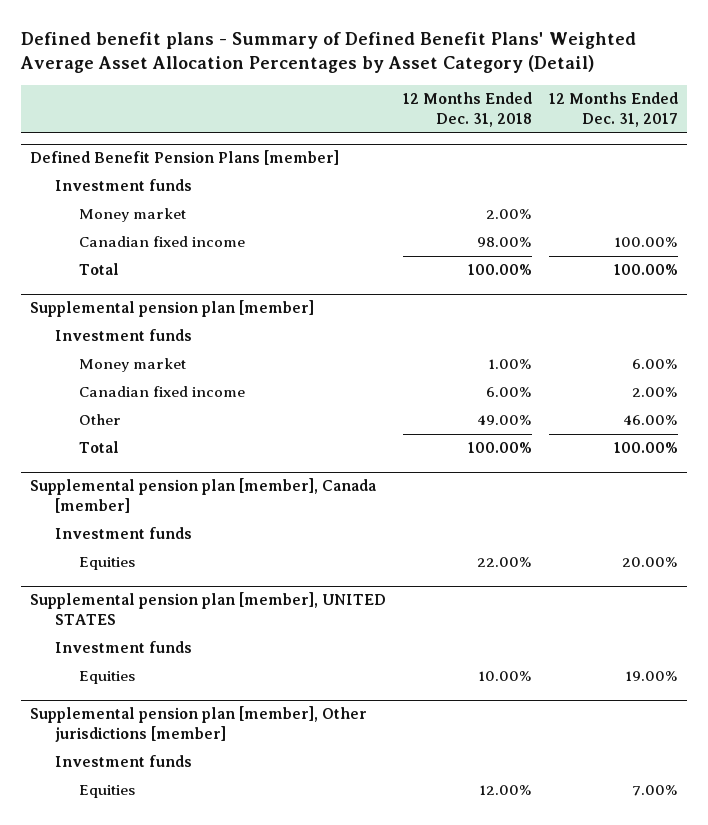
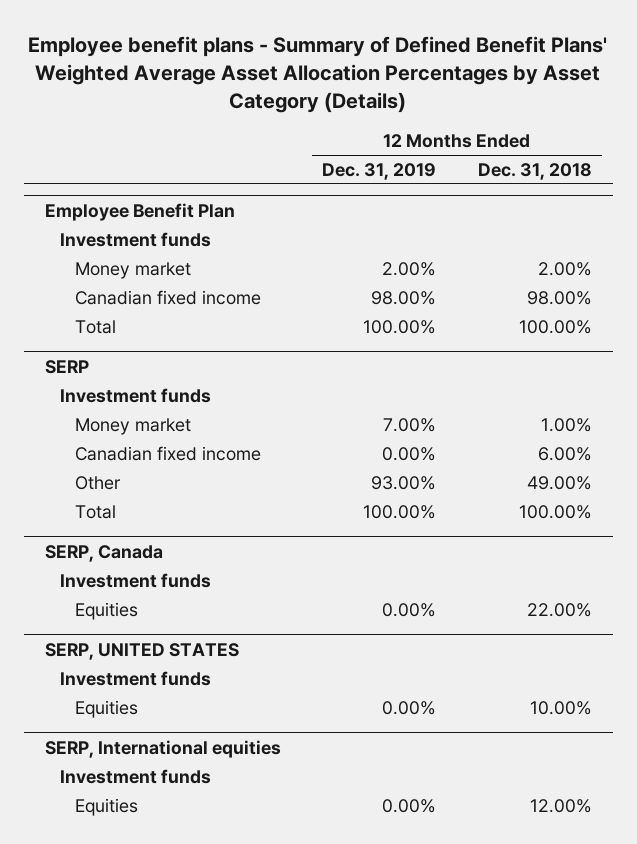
[19,32,636,74] Defined benefit plans - Summary of Defined Benefit Plans' Weighted Average Asset Allocation Percentages by Asset Category (Detail) -> [28,36,608,114] Employee benefit plans - Summary of Defined Benefit Plans' Weighted Average Asset Allocation Percentages by Asset Category (Details)
[549,92,679,128] 12 Months Ended Dec. 31, 2017 -> none
none -> [322,162,437,180] Dec. 31, 2019
[29,150,339,166] Defined Benefit Pension Plans [member] -> [44,202,235,221] Employee Benefit Plan
[29,300,314,318] Supplemental pension plan [member] -> [44,359,89,374] SERP
[29,478,376,514] Supplemental pension plan [member], Canada [member] -> none
none -> [44,544,163,562] SERP, Canada
[29,592,386,626] Supplemental pension plan [member], UNITED STATES -> none
none -> [44,642,239,660] SERP, UNITED STATES
[29,706,367,743] Supplemental pension plan [member], Other jurisdictions [member] -> none
none -> [44,739,281,758] SERP, International equities

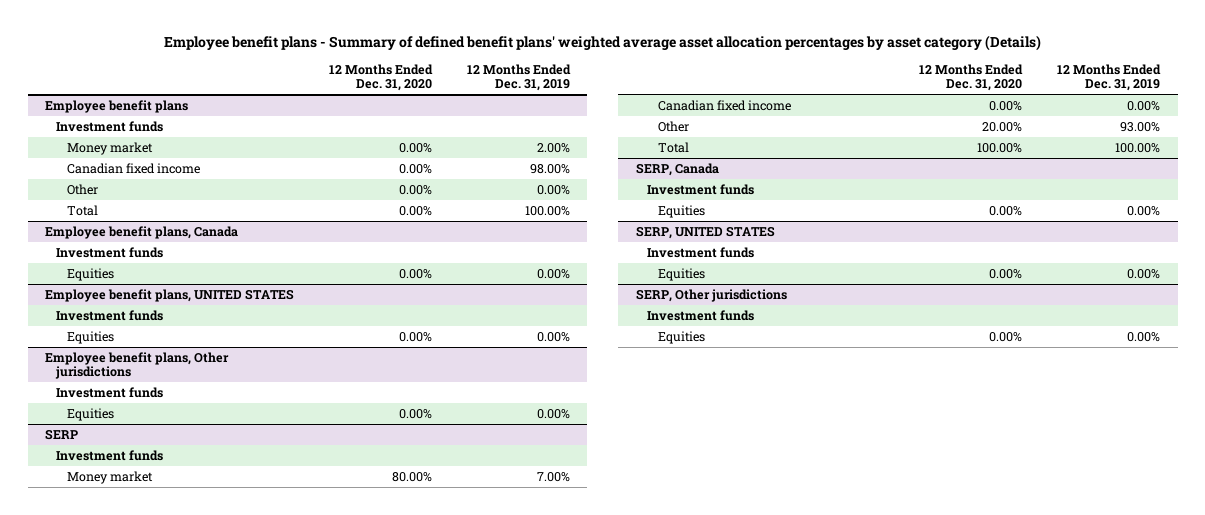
[28,36,608,114] Employee benefit plans - Summary of Defined Benefit Plans' Weighted Average Asset Allocation Percentages by Asset Category (Details) -> [163,34,1041,51] Employee benefit plans - Summary of defined benefit plans' weighted average asset allocation percentages by asset category (Details)
[477,162,592,180] Dec. 31, 2018 -> none
none -> [328,63,433,92] 12 Months Ended Dec. 31, 2020
[44,202,235,221] Employee Benefit Plan -> [45,99,189,113] Employee benefit plans
none -> [67,183,99,195] Other
none -> [45,225,239,239] Employee benefit plans, Canada
none -> [56,246,164,258] Investment funds
none -> [67,267,115,281] Equities
none -> [45,288,295,302] Employee benefit plans, UNITED STATES
none -> [56,309,164,321] Investment funds
none -> [67,330,115,344] Equities
none -> [45,351,230,380] Employee benefit plans, Other jurisdictions
none -> [56,386,164,398] Investment funds
none -> [67,407,115,421] Equities
[44,739,281,758] SERP, International equities -> none
none -> [635,288,787,302] SERP, Other jurisdictions

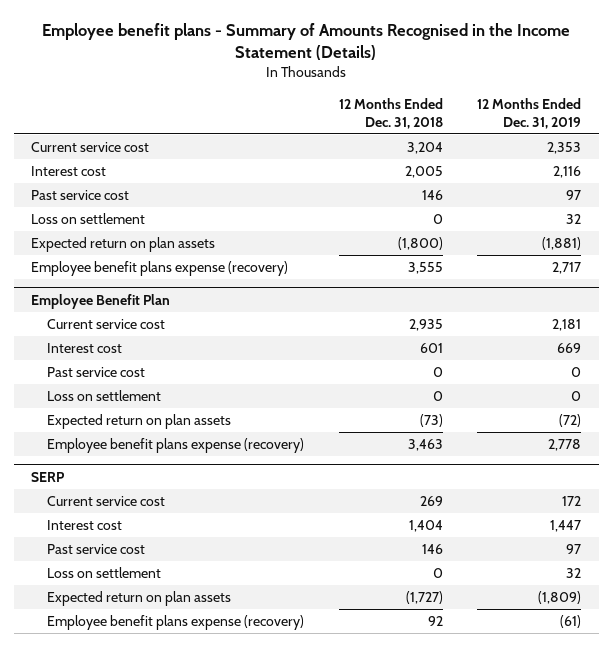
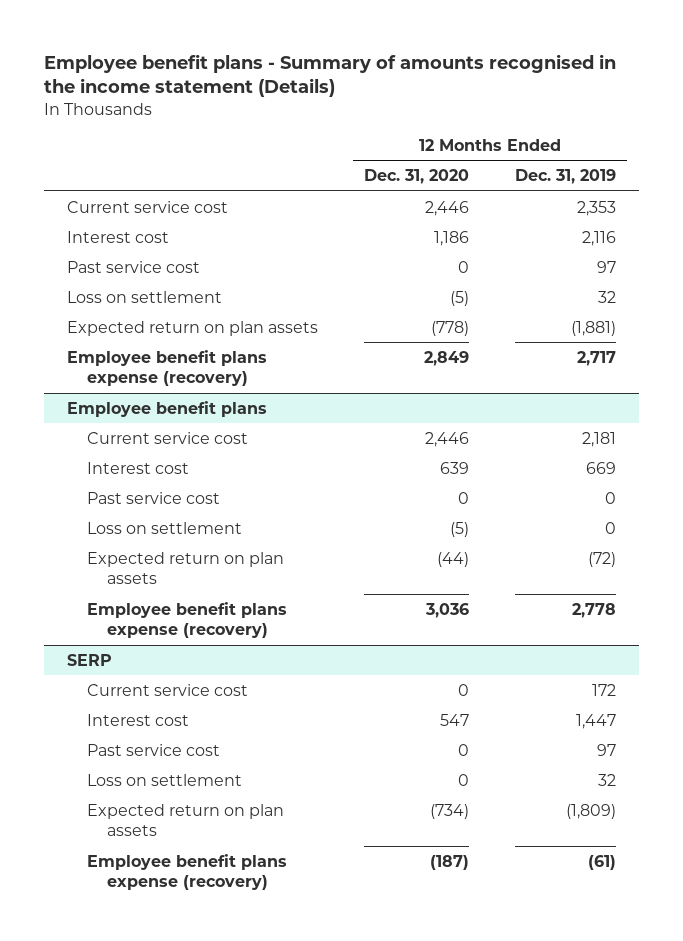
[42,23,571,61] Employee benefit plans - Summary of Amounts Recognised in the Income Statement (Details) -> [44,53,617,98] Employee benefit plans - Summary of amounts recognised in the income statement (Details)
[338,97,443,129] 12 Months Ended Dec. 31, 2018 -> none
none -> [363,169,469,185] Dec. 31, 2020
[31,293,171,309] Employee Benefit Plan -> [67,400,268,417] Employee benefit plans

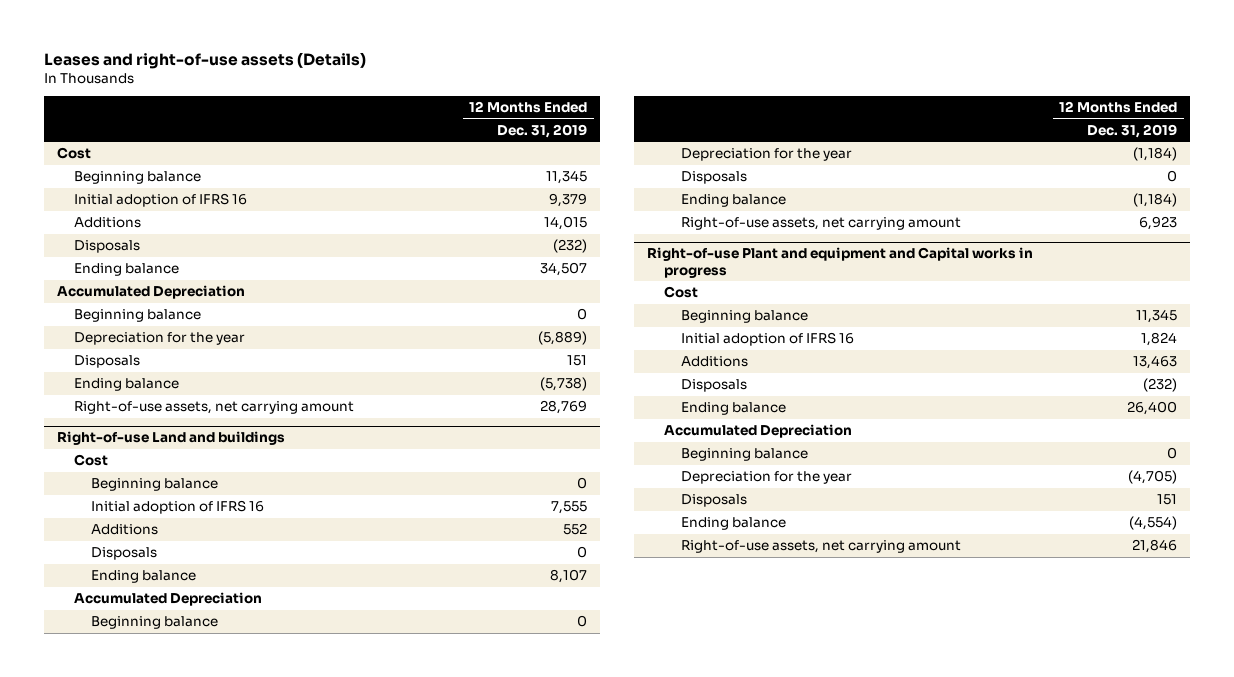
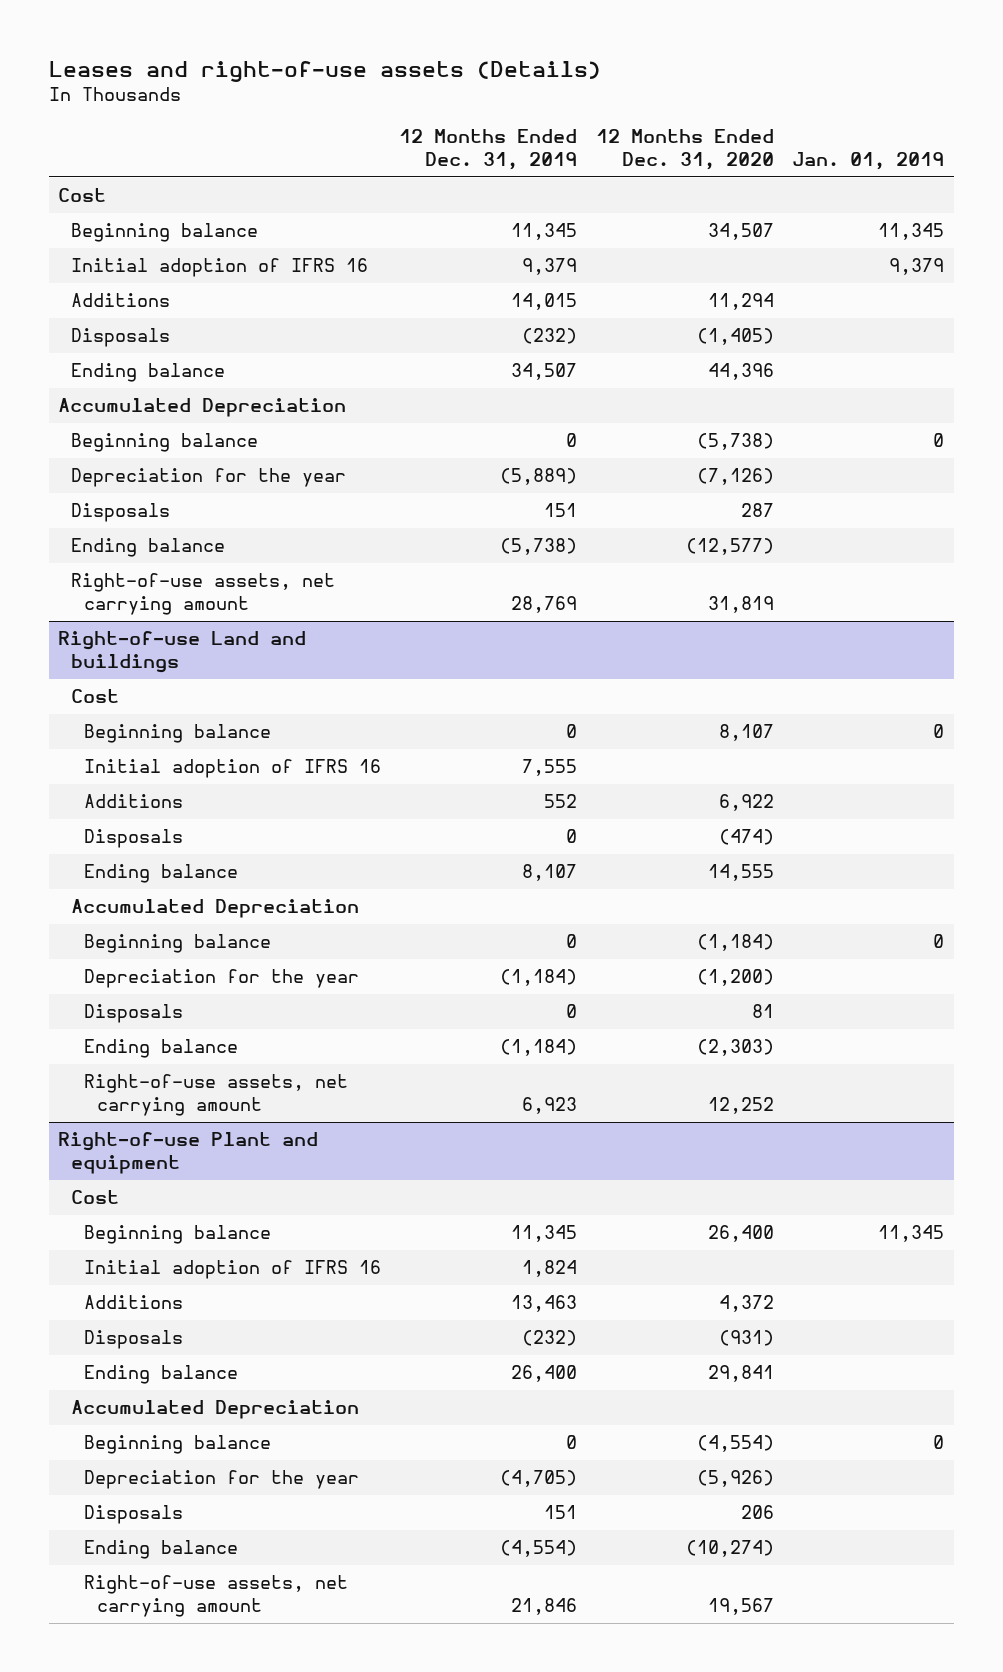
none -> [595,128,774,170] 12 Months Ended Dec. 31, 2020
none -> [792,151,945,170] Jan. 01, 2019
[646,247,1033,279] Right-of-use Plant and equipment and Capital works in progress -> [58,1132,319,1175] Right-of-use Plant and equipment

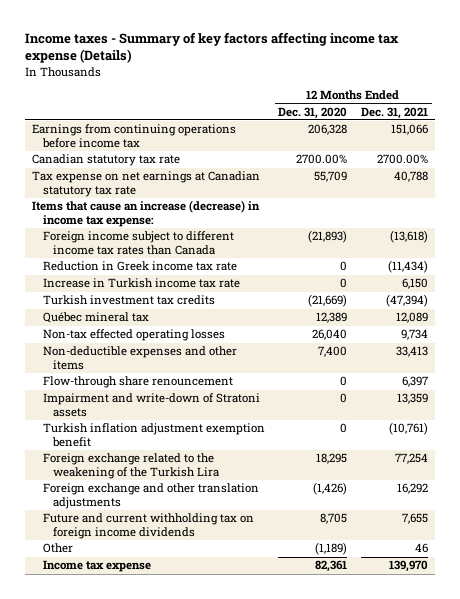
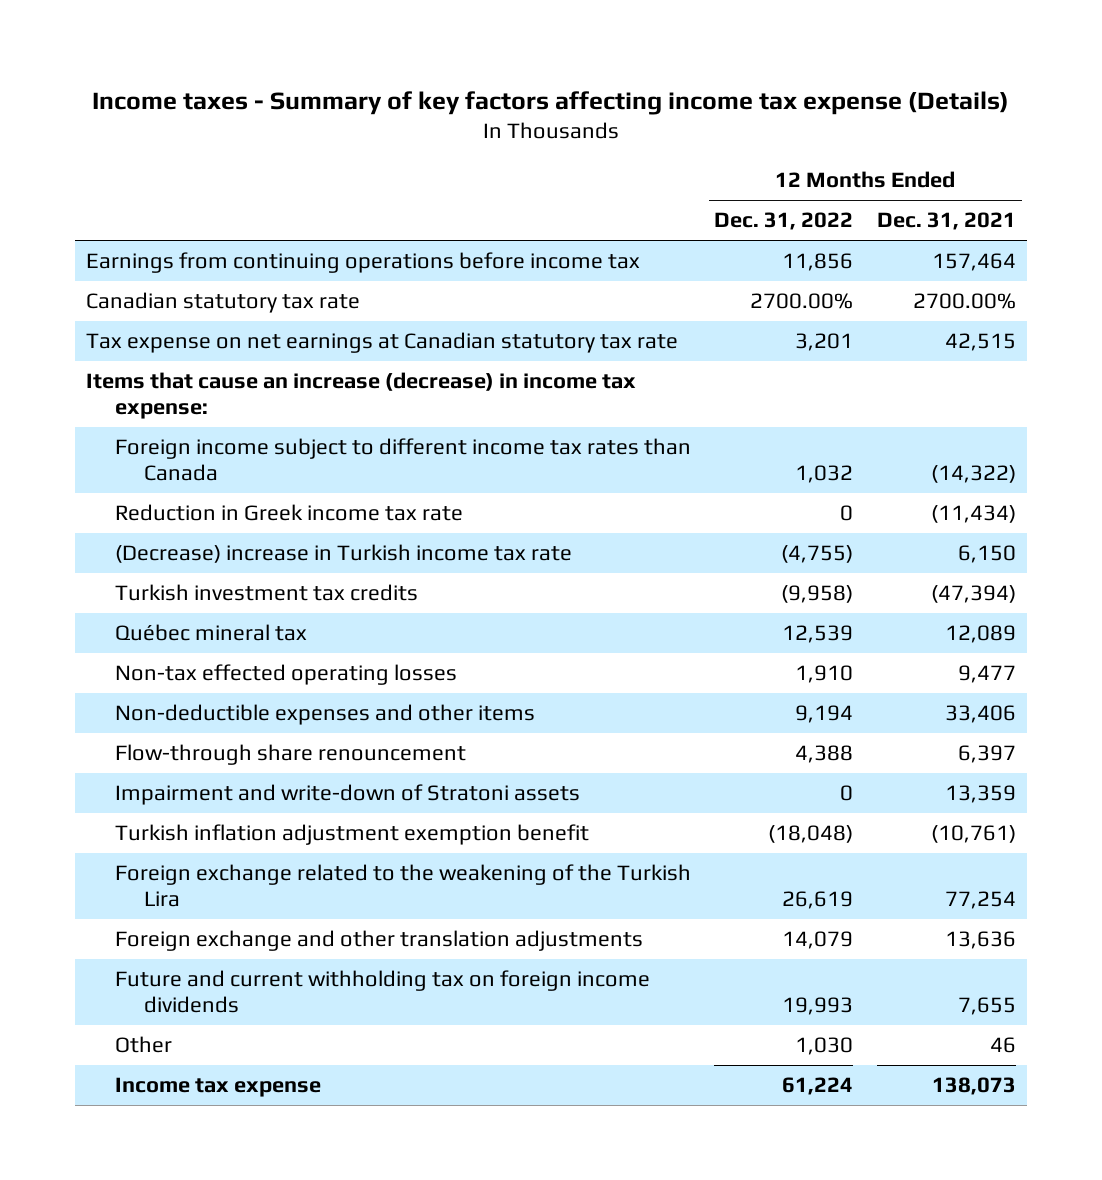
[278,106,348,119] Dec. 31, 2020 -> none
none -> [714,212,854,231] Dec. 31, 2022
[391,124,429,136] 151,066 -> [931,253,1016,272] 157,464
[394,171,429,183] 40,788 -> [944,333,1016,352] 42,515
[390,230,429,244] (13,618) -> [930,464,1016,483] (14,322)
[42,278,240,289] Increase in Turkish income tax rate -> [115,544,573,564] (Decrease) increase in Turkish income tax rate
[401,329,429,341] 9,734 -> [957,665,1016,684] 9,477
[396,346,429,358] 33,413 -> [944,705,1016,724] 33,406
[397,483,429,495] 16,292 -> [944,931,1016,950] 13,636
[389,560,429,573] 139,970 -> [931,1077,1016,1096] 138,073

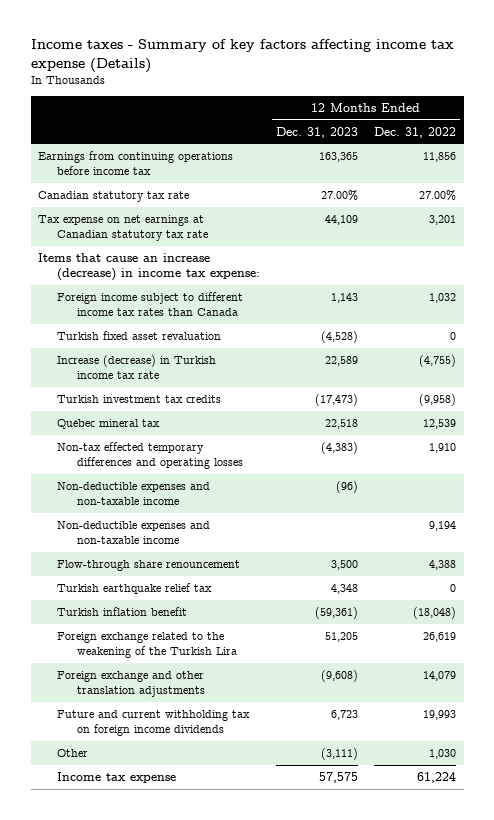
[876,212,1016,231] Dec. 31, 2021 -> none
none -> [276,126,359,138] Dec. 31, 2023
[750,293,854,310] 2700.00% -> [418,189,456,201] 27.00%
[115,504,464,522] Reduction in Greek income tax rate -> none
none -> [57,330,222,340] Turkish fixed asset revaluation
[115,544,573,564] (Decrease) increase in Turkish income tax rate -> [57,354,217,380] Increase (decrease) in Turkish income tax rate
[115,664,458,686] Non-tax effected operating losses -> [57,441,243,470] Non-tax effected temporary differences and operating losses
none -> [57,481,211,506] Non-deductible expenses and non-taxable income
[115,704,536,726] Non-deductible expenses and other items -> [57,520,211,545] Non-deductible expenses and non-taxable income
[115,784,581,806] Impairment and write-down of Stratoni assets -> none
none -> [57,582,213,594] Turkish earthquake relief tax
[115,824,590,846] Turkish inflation adjustment exemption benefit -> [57,606,188,616] Turkish inflation benefit

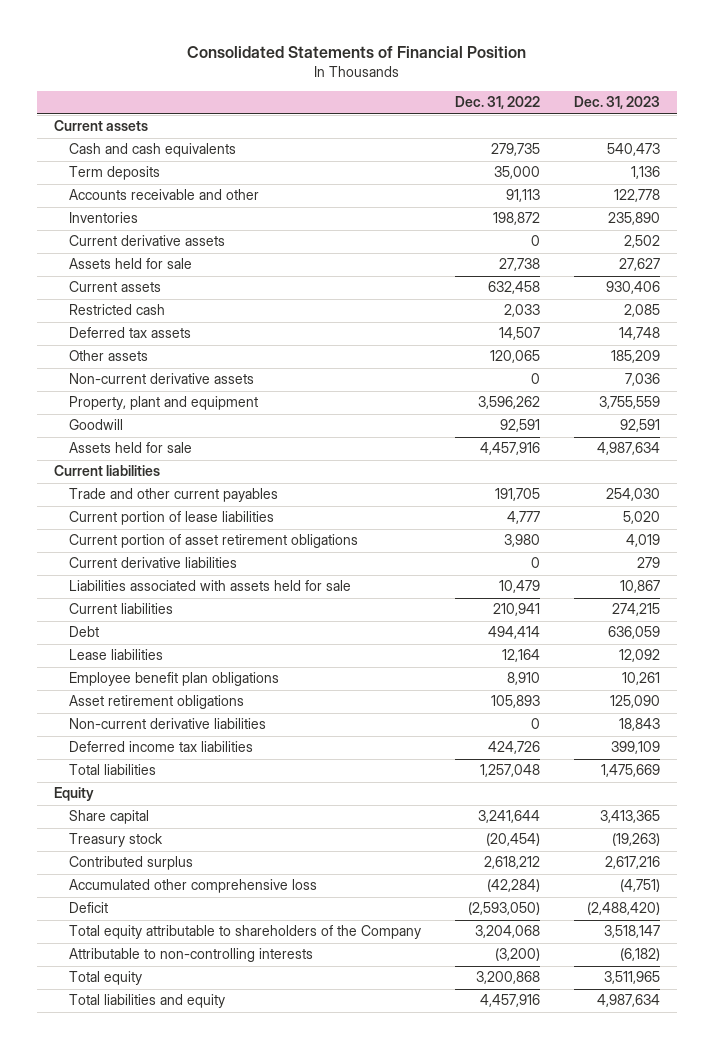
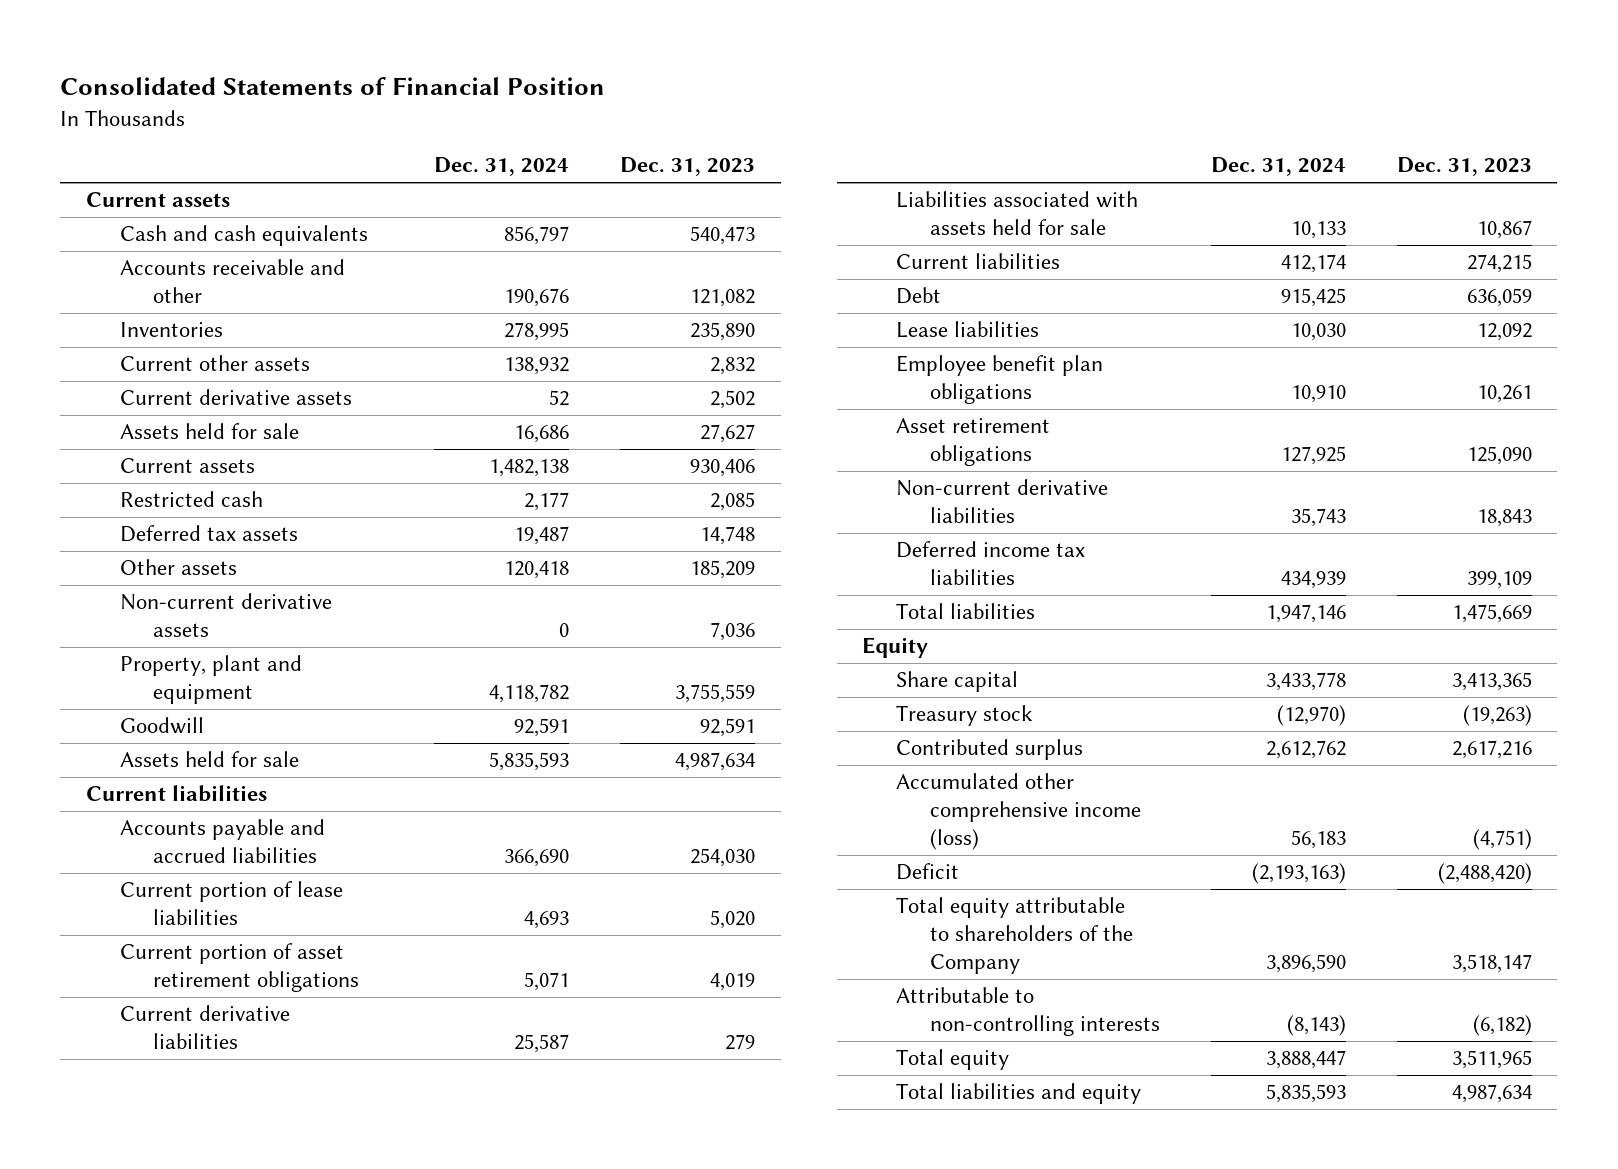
[455,96,541,110] Dec. 31, 2022 -> none
none -> [434,157,570,177] Dec. 31, 2024
[69,166,161,181] Term deposits -> none
[614,189,661,203] 122,778 -> [690,289,756,308] 121,082
none -> [119,355,310,372] Current other assets
[69,488,279,503] Trade and other current payables -> [119,819,325,864] Accounts payable and accrued liabilities
[69,879,318,894] Accumulated other comprehensive loss -> [896,773,1141,851] Accumulated other comprehensive income (loss)

